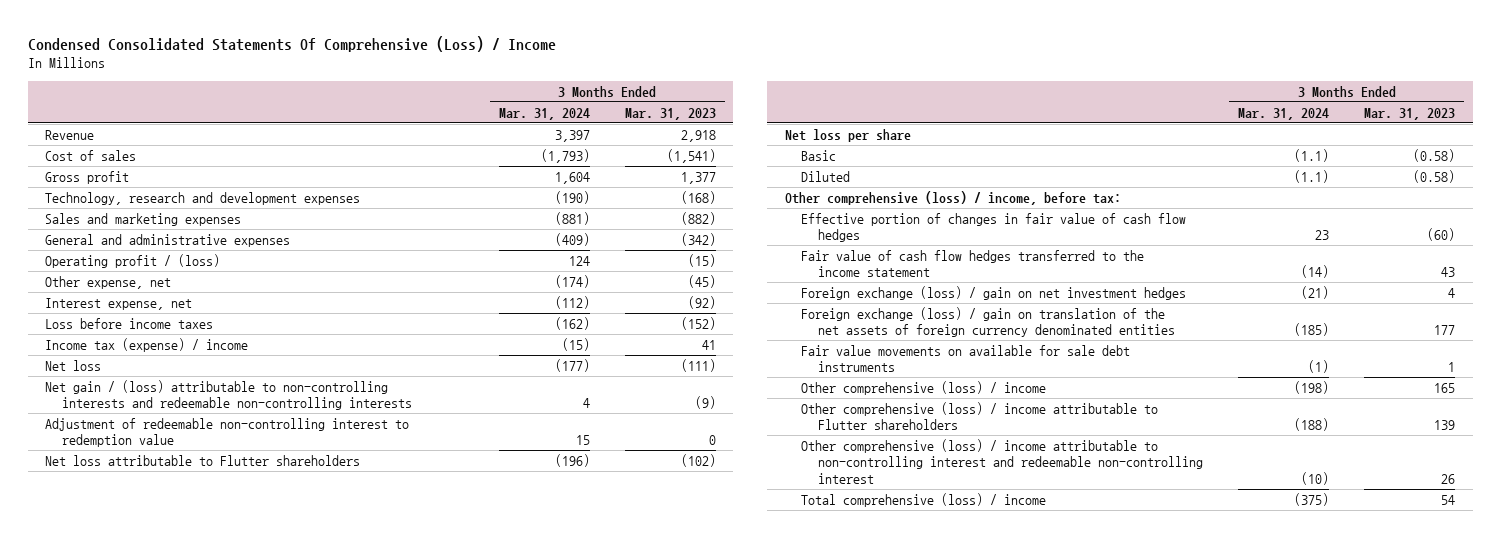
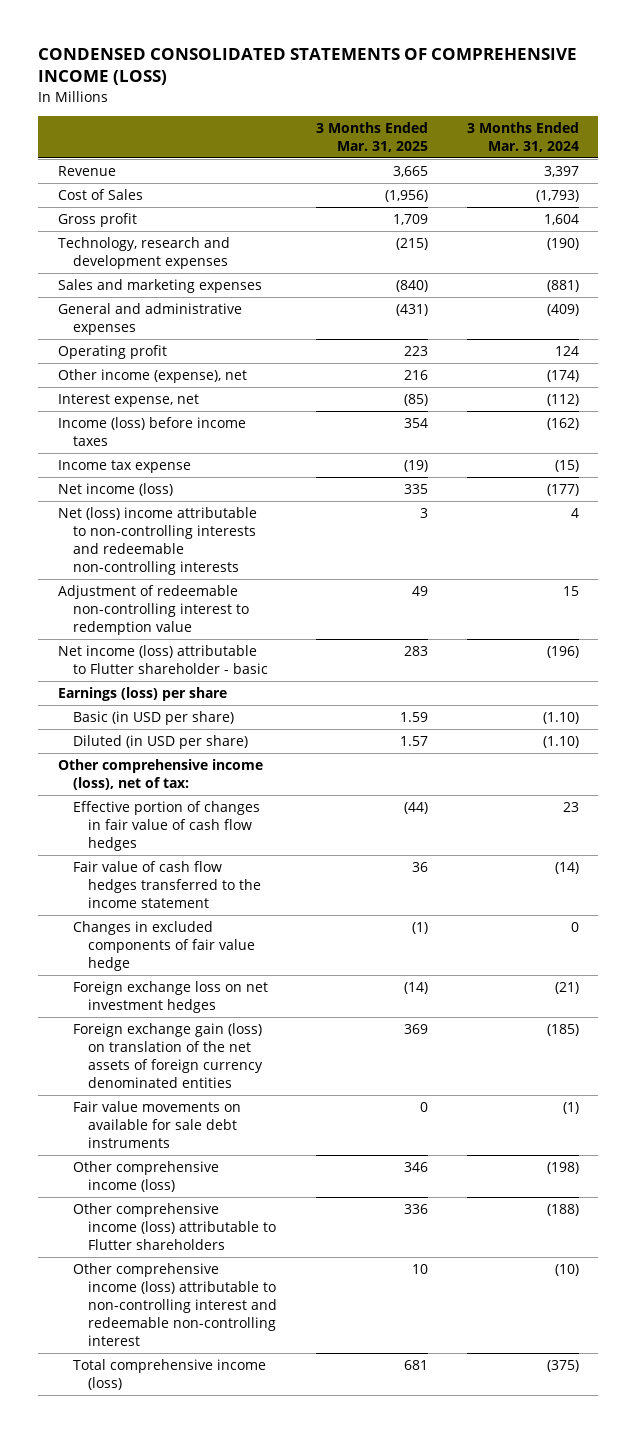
[27,36,556,53] Condensed Consolidated Statements Of Comprehensive (Loss) / Income -> [38,48,578,86] CONDENSED CONSOLIDATED STATEMENTS OF COMPREHENSIVE INCOME (LOSS)
[624,107,716,120] Mar. 31, 2023 -> none
none -> [315,121,428,152] 3 Months Ended Mar. 31, 2025
[45,149,137,161] Cost of sales -> [57,189,143,201] Cost of Sales
[45,253,221,268] Operating profit / (loss) -> [57,345,167,360] Operating profit
[45,275,172,289] Other expense, net -> [57,369,247,384] Other income (expense), net
[45,317,214,329] Loss before income taxes -> [57,417,246,447] Income (loss) before income taxes
[45,337,249,352] Income tax (expense) / income -> [57,460,191,474] Income tax expense
[45,359,102,371] Net loss -> [57,483,173,497] Net income (loss)
[45,379,413,411] Net gain / (loss) attributable to non-controlling interests and redeemable non-controlling interests -> [57,507,257,575] Net (loss) income attributable to non-controlling interests and redeemable non-controlling interests
[45,454,361,466] Net loss attributable to Flutter shareholders -> [57,645,268,675] Net income (loss) attributable to Flutter shareholder - basic
[784,128,911,142] Net loss per share -> [57,687,227,702] Earnings (loss) per share
[801,149,837,161] Basic -> [72,711,234,726] Basic (in USD per share)
[1294,148,1330,162] (1.1) -> [542,712,579,725] (1.10)
[801,170,851,182] Diluted -> [72,735,248,750] Diluted (in USD per share)
[1294,169,1330,183] (1.1) -> [542,736,579,749] (1.10)
[784,190,1121,205] Other comprehensive (loss) / income, before tax: -> [57,759,263,791] Other comprehensive income (loss), net of tax:
none -> [72,921,255,971] Changes in excluded components of fair value hedge
[801,285,1187,300] Foreign exchange (loss) / gain on net investment hedges -> [72,981,268,1014] Foreign exchange loss on net investment hedges
[801,306,1176,338] Foreign exchange (loss) / gain on translation of the net assets of foreign currency denominated entities -> [72,1023,263,1088] Foreign exchange gain (loss) on translation of the net assets of foreign currency denominated entities
[801,380,1047,395] Other comprehensive (loss) / income -> [72,1161,219,1193] Other comprehensive income (loss)
[801,401,1159,431] Other comprehensive (loss) / income attributable to Flutter shareholders -> [72,1203,276,1250] Other comprehensive income (loss) attributable to Flutter shareholders
[801,438,1204,484] Other comprehensive (loss) / income attributable to non-controlling interest and redeemable non-controlling interest -> [72,1263,277,1346] Other comprehensive income (loss) attributable to non-controlling interest and redeemable non-controlling interest
[801,492,1047,507] Total comprehensive (loss) / income -> [72,1359,266,1391] Total comprehensive income (loss)

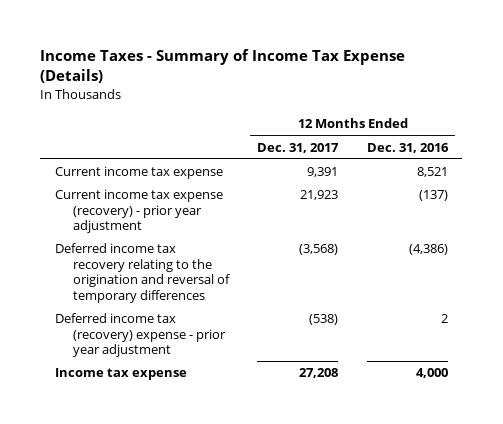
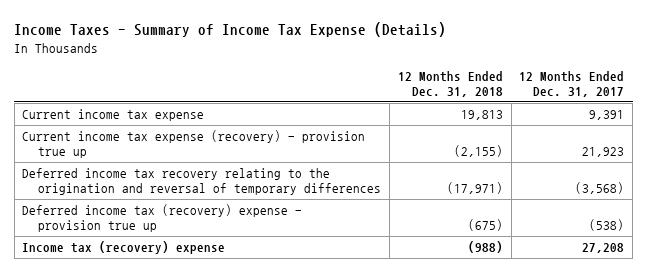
[367,142,450,153] Dec. 31, 2016 -> none
none -> [397,71,503,98] 12 Months Ended Dec. 31, 2018
[54,189,223,234] Current income tax expense (recovery) - prior year adjustment -> [22,130,366,159] Current income tax expense (recovery) - provision true up
[54,313,226,358] Deferred income tax (recovery) expense - prior year adjustment -> [22,204,303,233] Deferred income tax (recovery) expense - provision true up
[54,368,187,381] Income tax expense -> [22,241,226,255] Income tax (recovery) expense

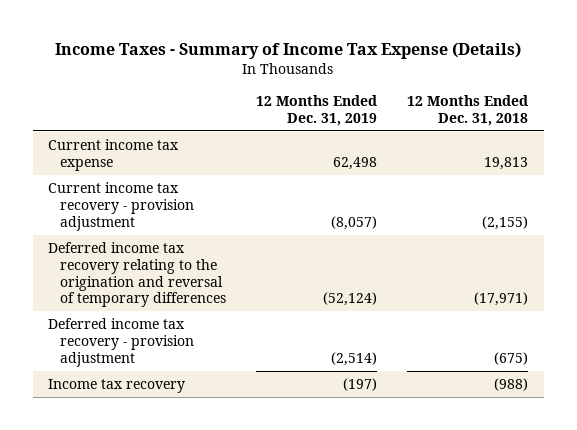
[519,71,625,98] 12 Months Ended Dec. 31, 2017 -> none
none -> [256,94,378,126] 12 Months Ended Dec. 31, 2019
[22,130,366,159] Current income tax expense (recovery) - provision true up -> [48,182,194,231] Current income tax recovery - provision adjustment
[22,204,303,233] Deferred income tax (recovery) expense - provision true up -> [48,318,194,367] Deferred income tax recovery - provision adjustment
[22,241,226,255] Income tax (recovery) expense -> [48,379,186,394] Income tax recovery

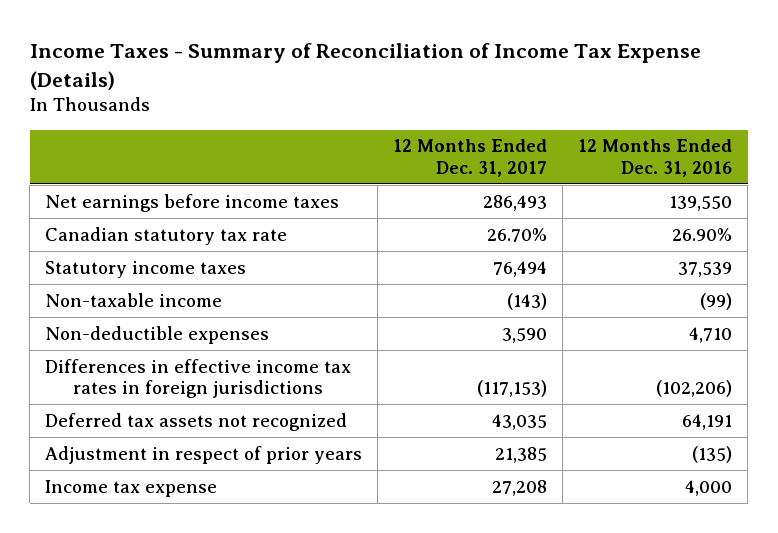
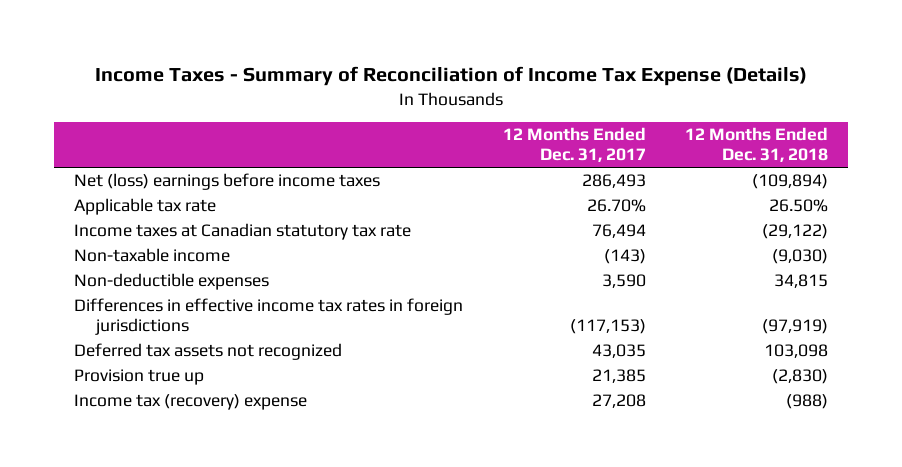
[578,139,733,177] 12 Months Ended Dec. 31, 2016 -> none
none -> [685,127,829,163] 12 Months Ended Dec. 31, 2018
[45,193,340,212] Net earnings before income taxes -> [74,173,381,191] Net (loss) earnings before income taxes
[45,226,288,245] Canadian statutory tax rate -> [74,198,217,216] Applicable tax rate
[45,260,247,278] Statutory income taxes -> [74,223,412,241] Income taxes at Canadian statutory tax rate
[45,445,363,464] Adjustment in respect of prior years -> [74,369,205,386] Provision true up
[45,479,218,497] Income tax expense -> [74,394,308,411] Income tax (recovery) expense

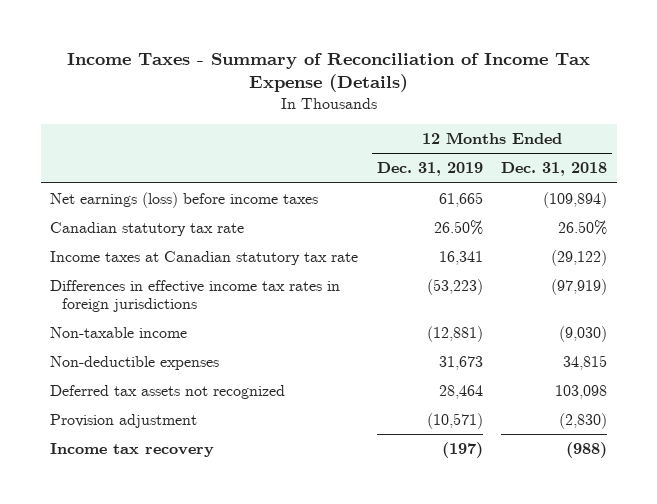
[502,127,646,163] 12 Months Ended Dec. 31, 2017 -> none
none -> [376,162,483,177] Dec. 31, 2019
[74,173,381,191] Net (loss) earnings before income taxes -> [50,191,319,208] Net earnings (loss) before income taxes
[74,198,217,216] Applicable tax rate -> [50,221,245,236] Canadian statutory tax rate
[74,298,464,336] Differences in effective income tax rates in foreign jurisdictions -> [50,279,341,312] Differences in effective income tax rates in foreign jurisdictions
[74,369,205,386] Provision true up -> [50,413,198,428] Provision adjustment
[74,394,308,411] Income tax (recovery) expense -> [50,442,215,457] Income tax recovery

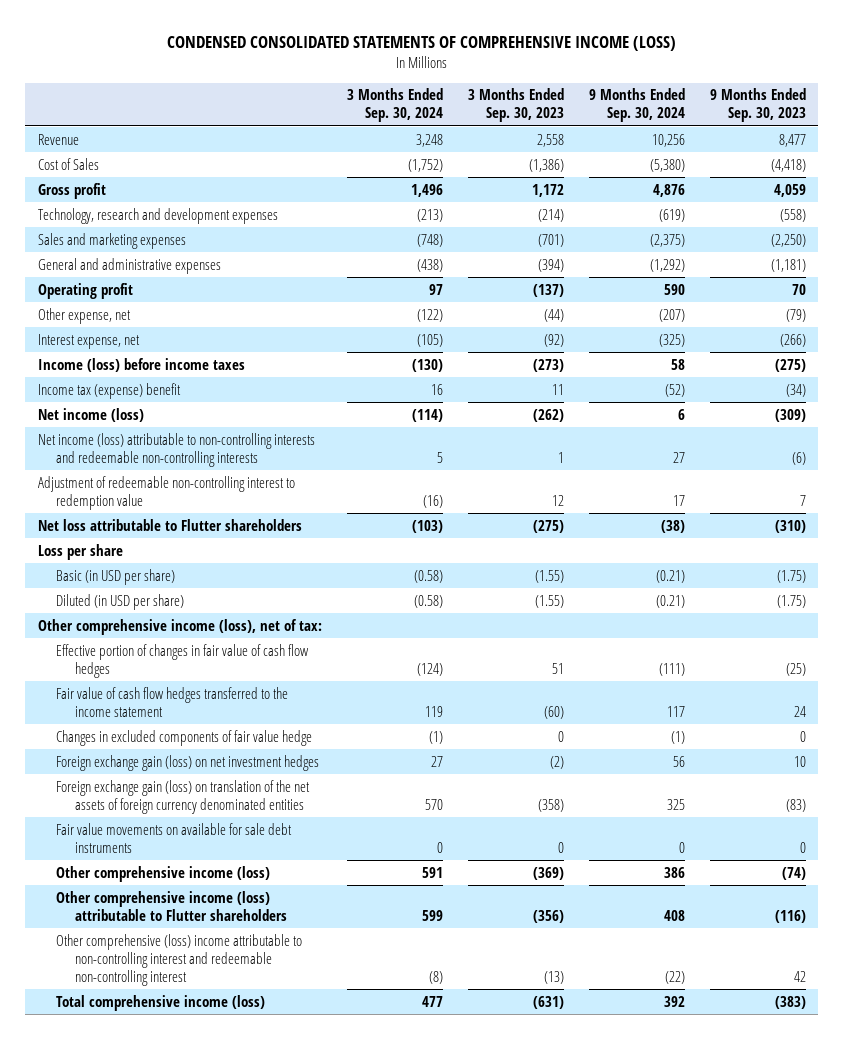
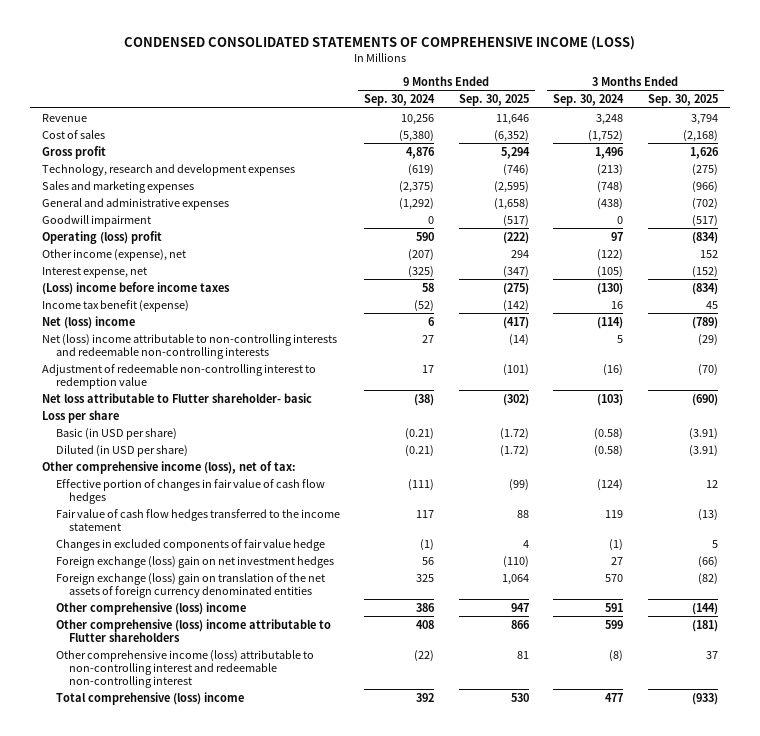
[467,88,564,123] 3 Months Ended Sep. 30, 2023 -> none
[709,88,806,123] 9 Months Ended Sep. 30, 2023 -> none
none -> [458,94,529,107] Sep. 30, 2025
none -> [647,94,718,107] Sep. 30, 2025
[37,157,99,170] Cost of Sales -> [42,129,106,139] Cost of sales
none -> [42,214,152,227] Goodwill impairment
[37,282,133,299] Operating profit -> [42,230,163,244] Operating (loss) profit
[37,307,131,324] Other expense, net -> [42,248,187,261] Other income (expense), net
[37,357,245,372] Income (loss) before income taxes -> [42,281,231,295] (Loss) income before income taxes
[37,382,181,399] Income tax (expense) benefit -> [42,299,190,312] Income tax benefit (expense)
[37,407,144,422] Net income (loss) -> [42,315,136,329] Net (loss) income
[37,432,315,467] Net income (loss) attributable to non-controlling interests and redeemable non-controlling interests -> [42,333,338,359] Net (loss) income attributable to non-controlling interests and redeemable non-controlling interests
[37,518,302,531] Net loss attributable to Flutter shareholders -> [42,392,313,403] Net loss attributable to Flutter shareholder- basic
[56,822,293,853] Fair value movements on available for sale debt instruments -> none
[56,754,320,771] Foreign exchange gain (loss) on net investment hedges -> [55,555,334,568] Foreign exchange (loss) gain on net investment hedges
[56,779,311,814] Foreign exchange gain (loss) on translation of the net assets of foreign currency denominated entities -> [55,572,325,598] Foreign exchange (loss) gain on translation of the net assets of foreign currency denominated entities
[56,865,271,882] Other comprehensive income (loss) -> [55,601,246,615] Other comprehensive (loss) income
[56,890,288,921] Other comprehensive income (loss) attributable to Flutter shareholders -> [55,618,331,642] Other comprehensive (loss) income attributable to Flutter shareholders
[56,933,303,986] Other comprehensive (loss) income attributable to non-controlling interest and redeemable non-controlling interest -> [55,649,314,688] Other comprehensive income (loss) attributable to non-controlling interest and redeemable non-controlling interest
[56,994,266,1011] Total comprehensive income (loss) -> [55,691,244,705] Total comprehensive (loss) income

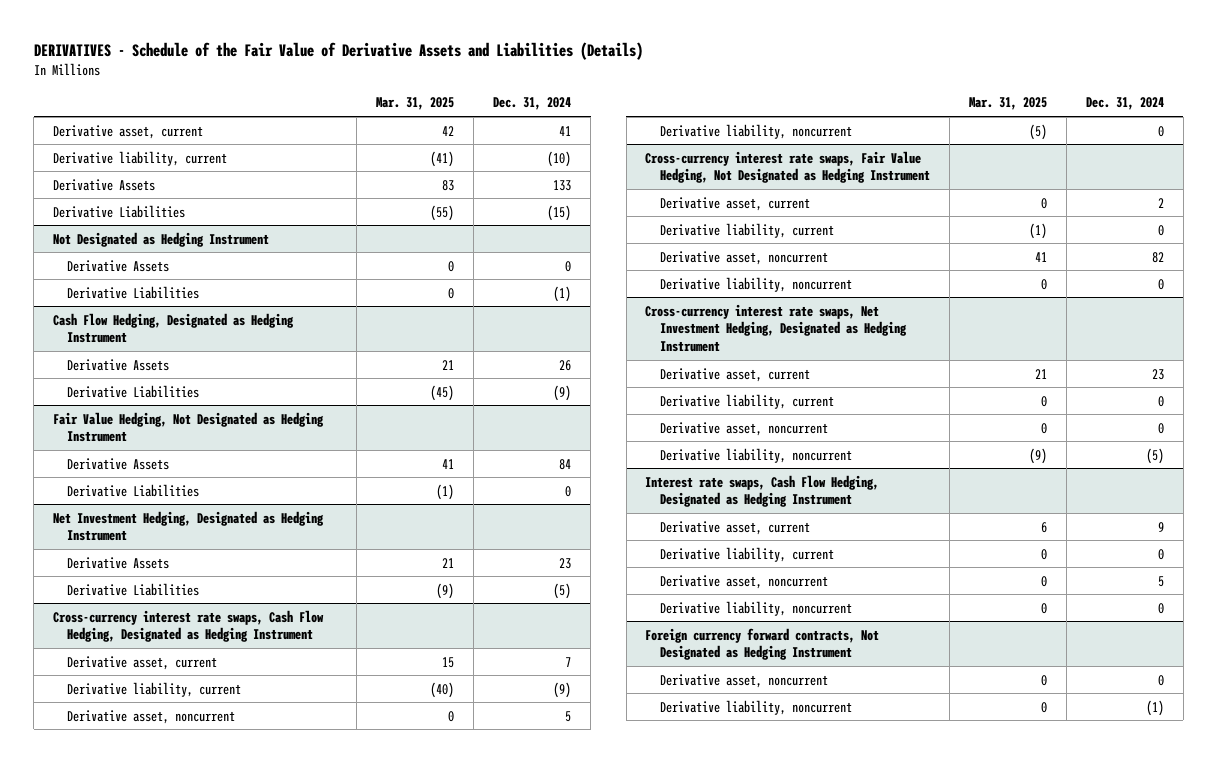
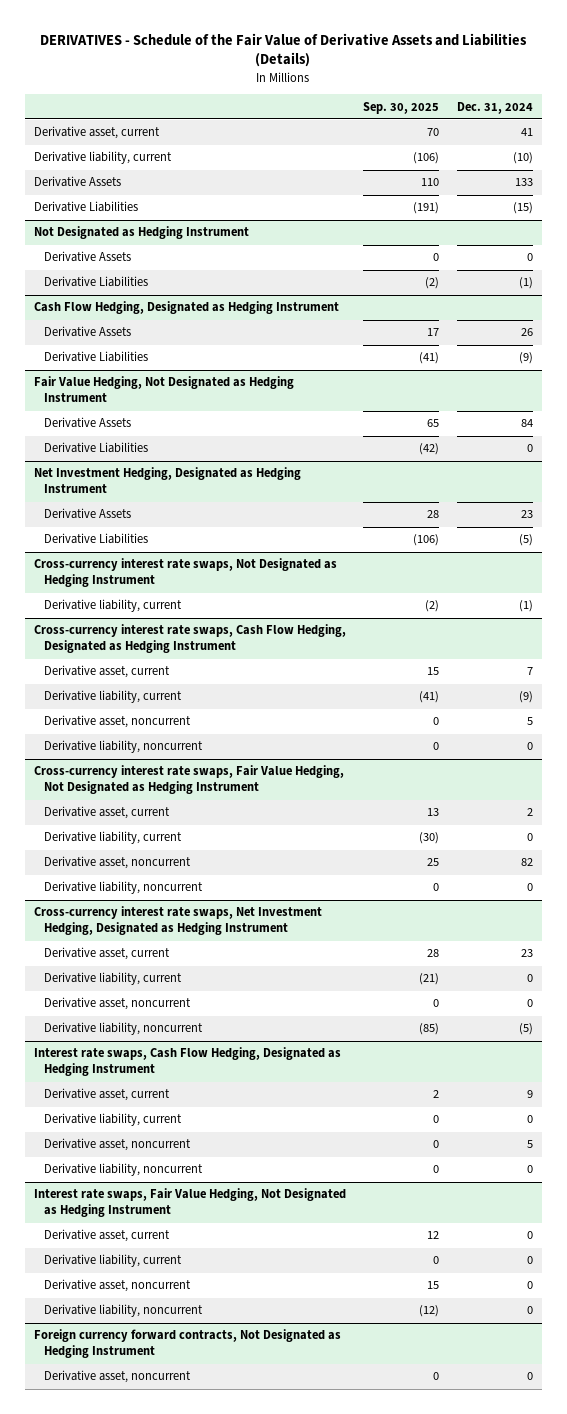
[376,97,455,111] Mar. 31, 2025 -> none
none -> [363,101,440,114] Sep. 30, 2025
none -> [33,558,337,588] Cross-currency interest rate swaps, Not Designated as Hedging Instrument
none -> [44,599,183,613] Derivative liability, current
none -> [33,1188,346,1218] Interest rate swaps, Fair Value Hedging, Not Designated as Hedging Instrument
none -> [44,1229,171,1243] Derivative asset, current
none -> [44,1254,183,1268] Derivative liability, current
none -> [44,1279,192,1293] Derivative asset, noncurrent
none -> [44,1304,204,1318] Derivative liability, noncurrent
[659,699,852,715] Derivative liability, noncurrent -> none

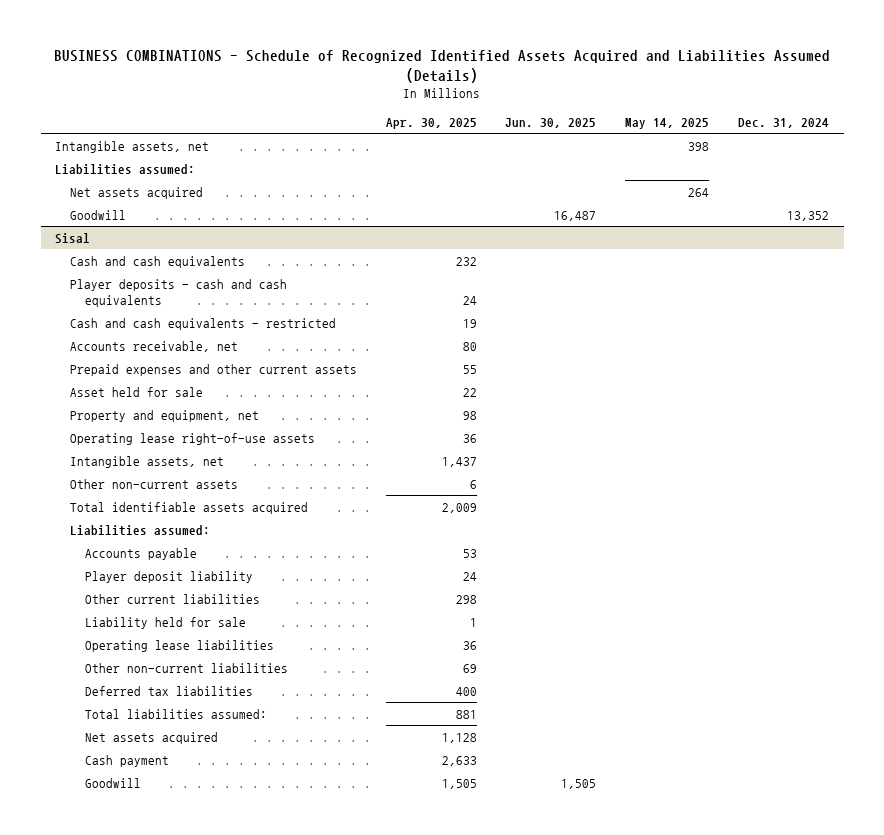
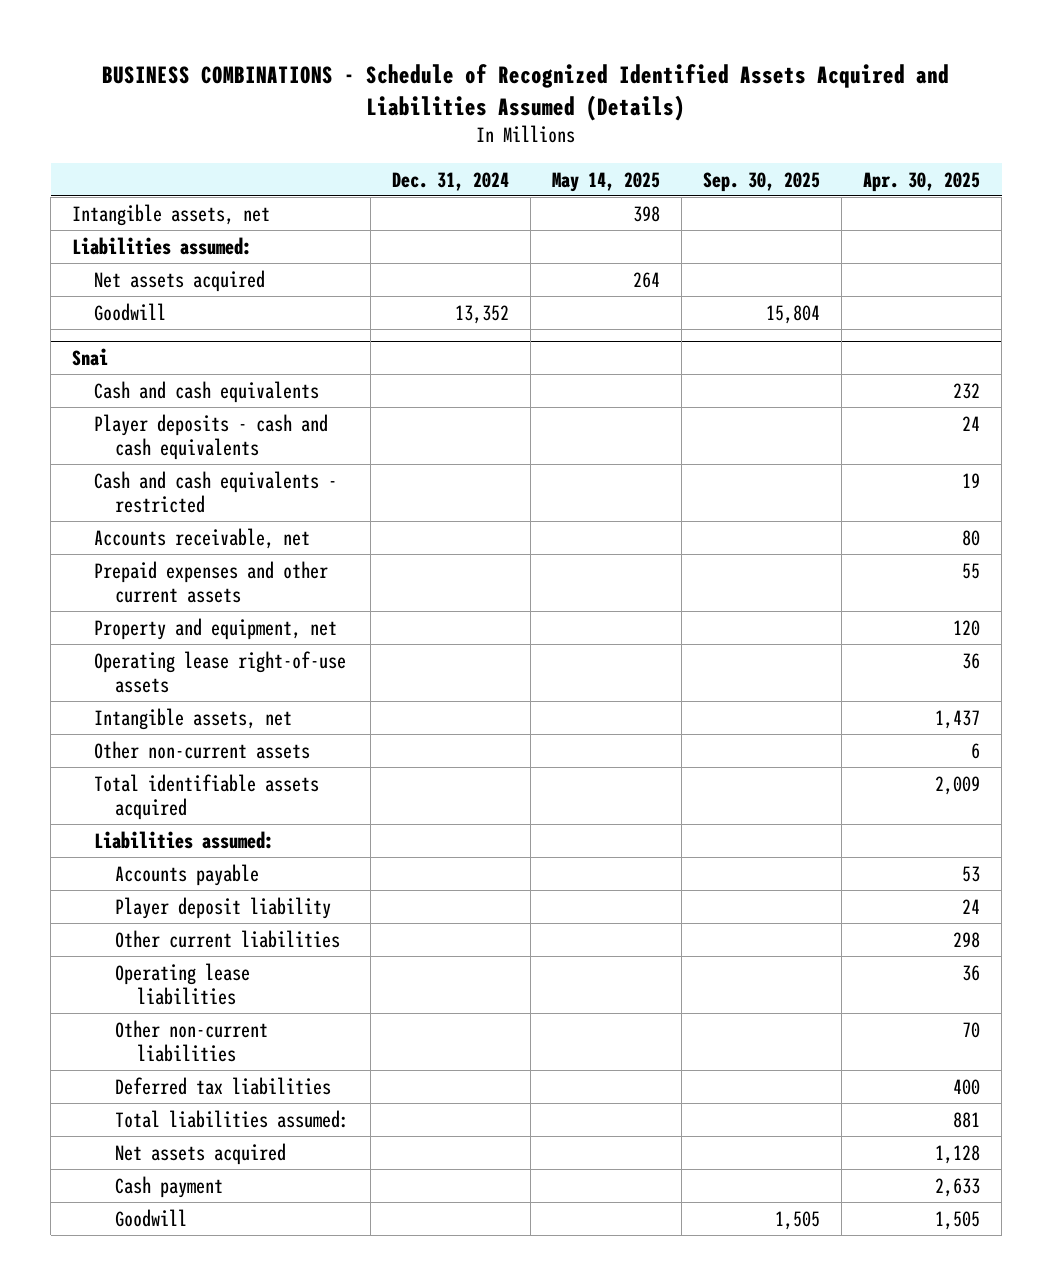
[505,117,597,128] Jun. 30, 2025 -> none
none -> [703,171,821,192] Sep. 30, 2025
[54,232,90,244] Sisal -> none
none -> [72,347,109,366] Snai
[69,386,203,397] Asset held for sale -> none
[462,410,477,420] 98 -> [953,619,981,636] 120
[84,616,246,629] Liability held for sale -> none
[462,663,477,673] 69 -> [962,1021,981,1038] 70

